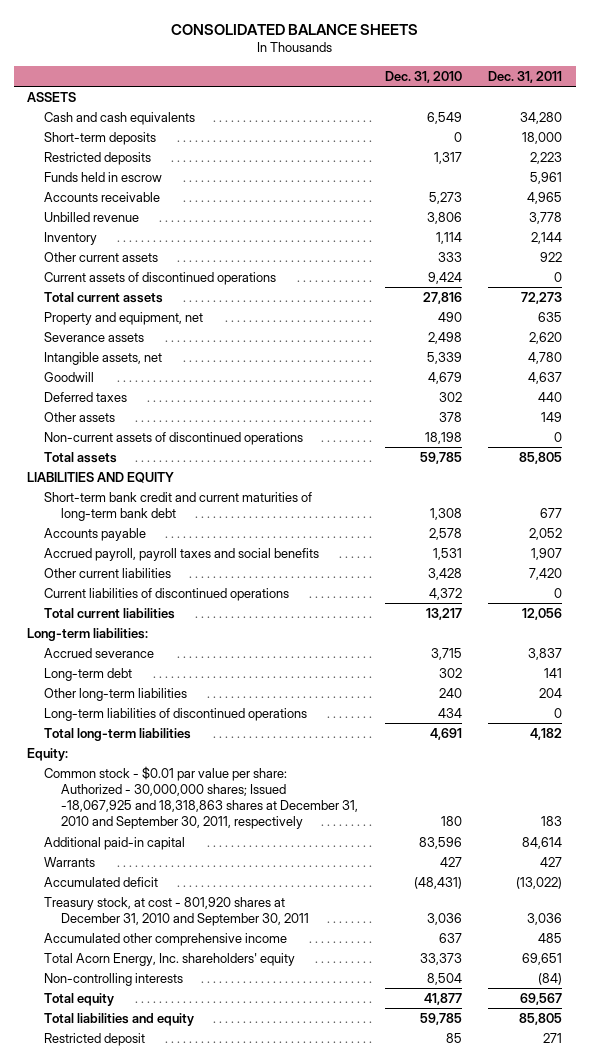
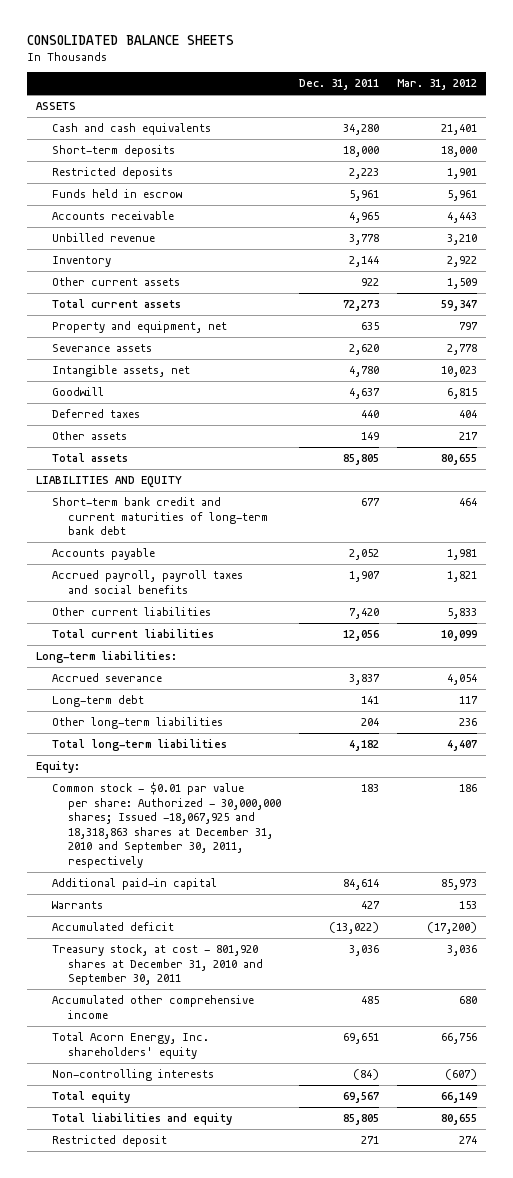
[384,70,462,83] Dec. 31, 2010 -> none
none -> [397,79,478,91] Mar. 31, 2012
[44,271,277,285] Current assets of discontinued operations -> none
[44,431,304,445] Non-current assets of discontinued operations -> none
[44,587,290,601] Current liabilities of discontinued operations -> none
[44,707,308,721] Long-term liabilities of discontinued operations -> none

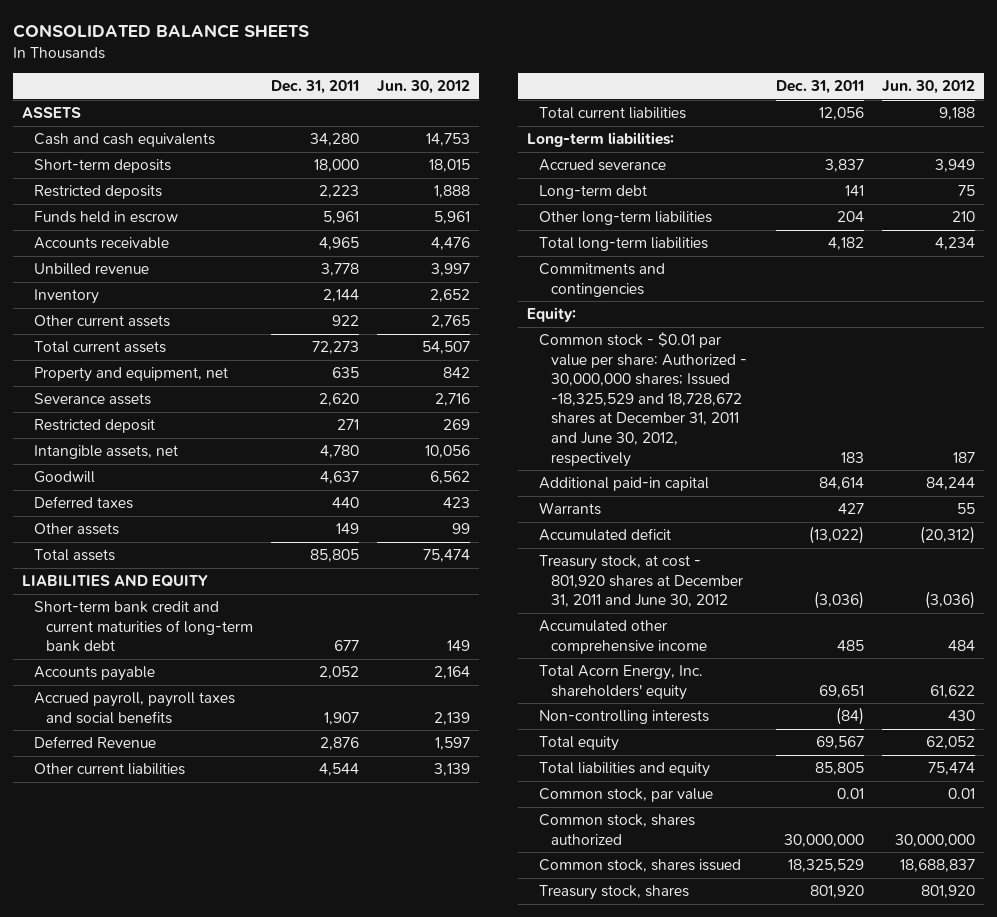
[397,79,478,91] Mar. 31, 2012 -> none
none -> [377,80,471,95] Jun. 30, 2012
[51,1135,167,1148] Restricted deposit -> [34,419,156,434] Restricted deposit
none -> [34,736,157,749] Deferred Revenue
[349,608,380,620] 7,420 -> [319,763,360,777] 4,544
none -> [538,263,665,297] Commitments and contingencies
[51,782,282,868] Common stock - $0.01 par value per share: Authorized - 30,000,000 shares; Issued -18,067,925 and 18,318,863 shares at December 31, 2010 and September 30, 2011, respectively -> [538,332,747,467] Common stock - $0.01 par value per share: Authorized - 30,000,000 shares; Issued -18,325,529 and 18,728,672 shares at December 31, 2011 and June 30, 2012, respectively
[51,944,264,986] Treasury stock, at cost - 801,920 shares at December 31, 2010 and September 30, 2011 -> [538,555,743,608] Treasury stock, at cost - 801,920 shares at December 31, 2011 and June 30, 2012
[349,945,380,957] 3,036 -> [813,591,864,610] (3,036)
none -> [538,788,713,803] Common stock, par value
none -> [538,814,695,845] Common stock, shares authorized
none -> [538,859,741,873] Common stock, shares issued
none -> [538,885,689,901] Treasury stock, shares

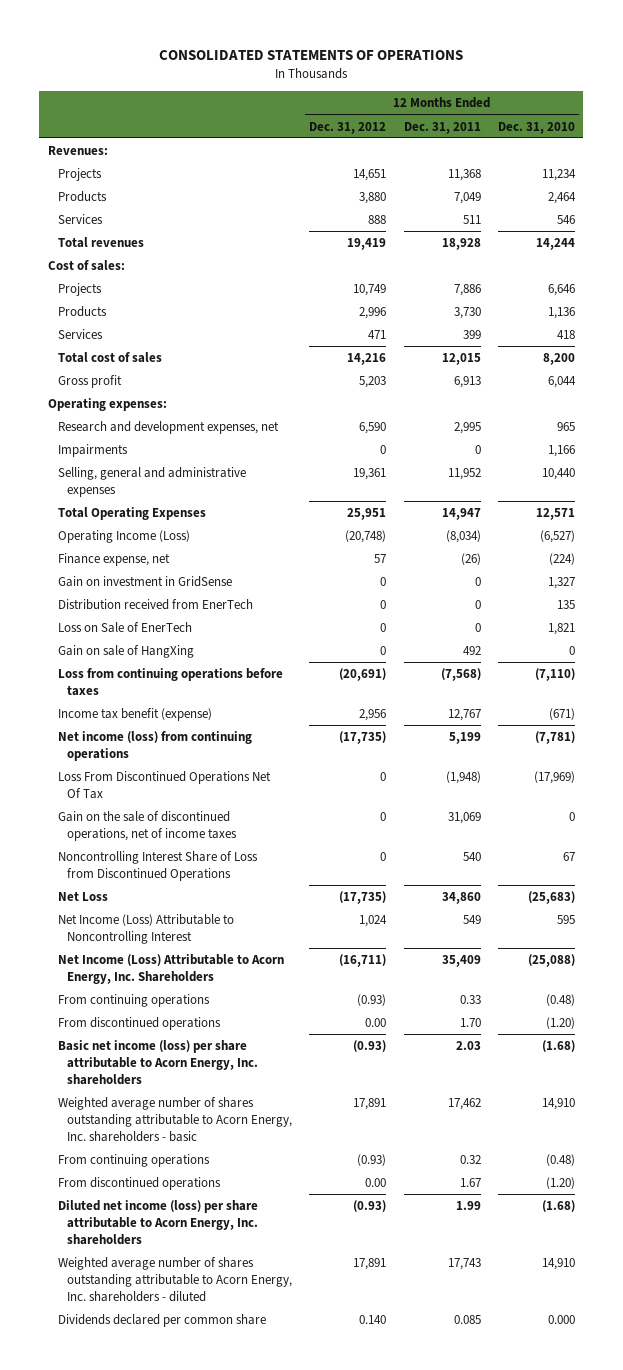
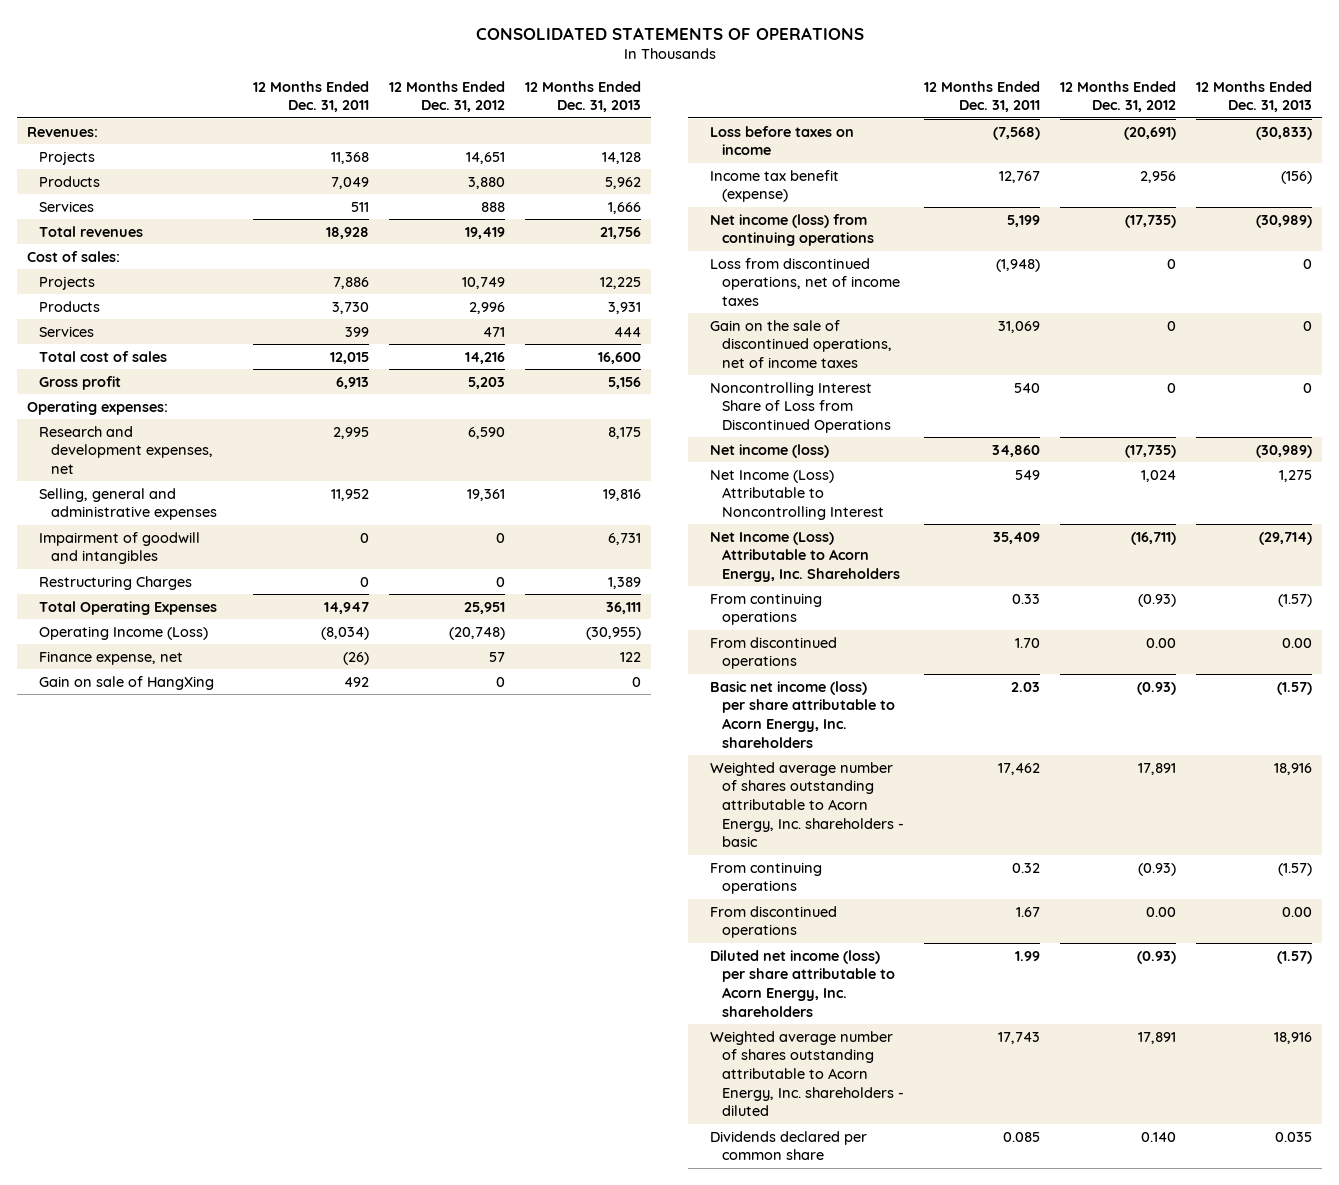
[497,121,575,134] Dec. 31, 2010 -> none
none -> [525,80,642,113] 12 Months Ended Dec. 31, 2013
[57,444,128,458] Impairments -> none
none -> [38,531,200,565] Impairment of goodwill and intangibles
none -> [38,575,192,590] Restructuring Charges
[57,576,232,588] Gain on investment in GridSense -> none
[57,599,253,611] Distribution received from EnerTech -> none
[57,622,192,634] Loss on Sale of EnerTech -> none
[57,668,283,696] Loss from continuing operations before taxes -> [709,125,854,156] Loss before taxes on income
[57,771,271,799] Loss From Discontinued Operations Net Of Tax -> [709,257,900,306] Loss from discontinued operations, net of income taxes
[57,892,108,902] Net Loss -> [709,443,829,458] Net income (loss)

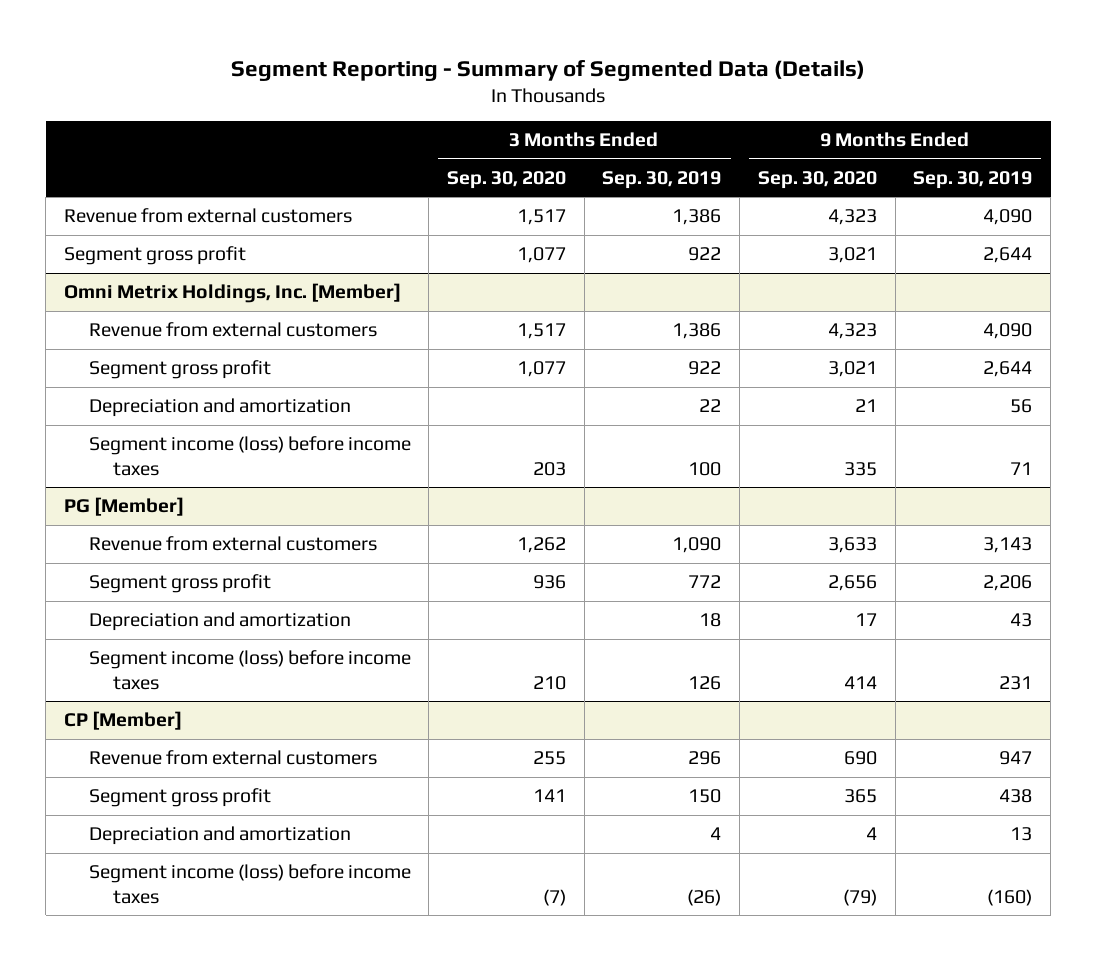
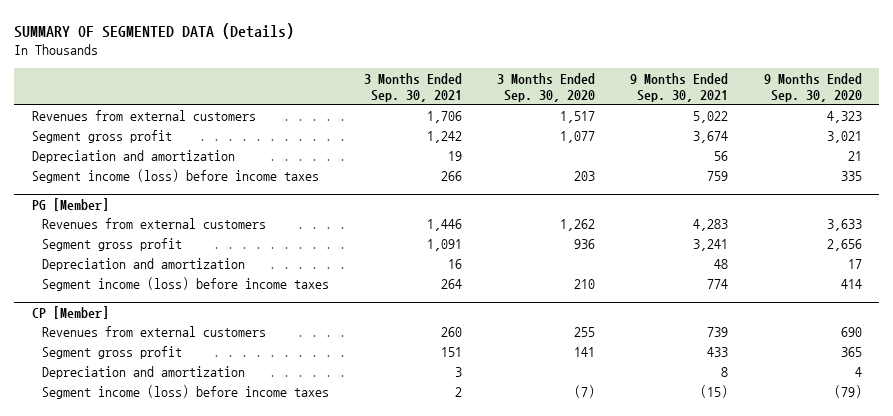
[231,59,866,81] Segment Reporting - Summary of Segmented Data (Details) -> [14,22,295,39] SUMMARY OF SEGMENTED DATA (Details)
[602,170,722,189] Sep. 30, 2019 -> none
[913,170,1033,189] Sep. 30, 2019 -> none
none -> [364,72,463,103] 3 Months Ended Sep. 30, 2021
none -> [630,72,729,103] 9 Months Ended Sep. 30, 2021
[63,246,246,266] Segment gross profit -> none
[63,283,401,304] Omni Metrix Holdings, Inc. [Member] -> none
[88,322,377,338] Revenue from external customers -> none
[63,208,352,224] Revenue from external customers -> [31,110,256,122] Revenues from external customers
[88,536,377,552] Revenue from external customers -> [41,218,266,230] Revenues from external customers
[88,750,377,766] Revenue from external customers -> [41,326,266,338] Revenues from external customers

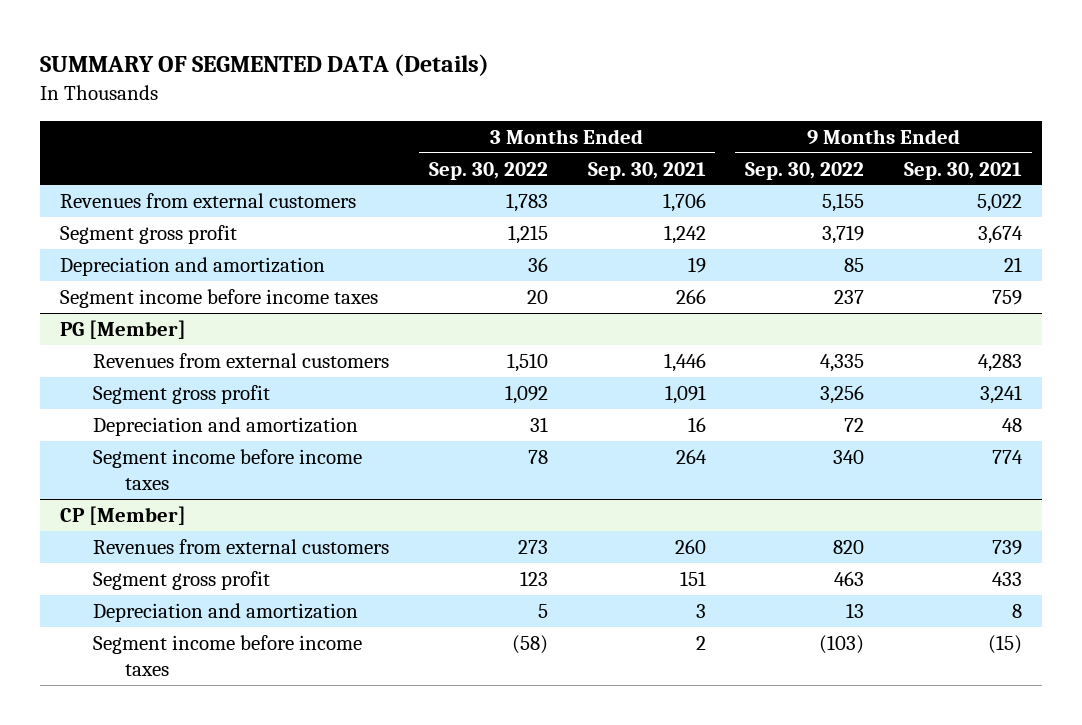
[497,72,596,103] 3 Months Ended Sep. 30, 2020 -> none
[763,72,862,103] 9 Months Ended Sep. 30, 2020 -> none
none -> [428,161,548,180] Sep. 30, 2022
none -> [745,161,865,180] Sep. 30, 2022
[714,151,729,162] 56 -> [1004,256,1023,272] 21
[31,169,319,184] Segment income (loss) before income taxes -> [60,288,379,308] Segment income before income taxes
[41,277,329,292] Segment income (loss) before income taxes -> [92,448,362,490] Segment income before income taxes
[41,385,329,400] Segment income (loss) before income taxes -> [92,634,362,676] Segment income before income taxes

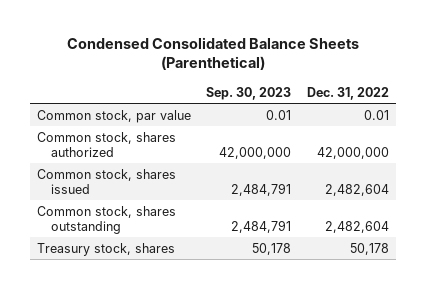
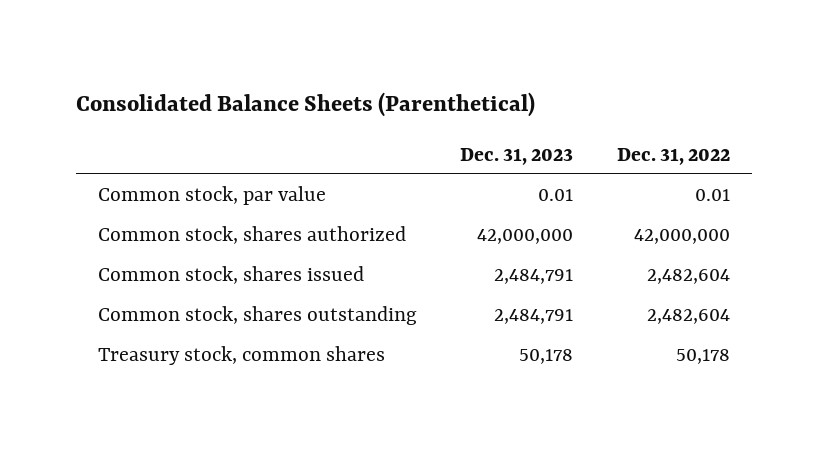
[66,37,359,71] Condensed Consolidated Balance Sheets (Parenthetical) -> [75,92,535,118] Consolidated Balance Sheets (Parenthetical)
[206,86,292,100] Sep. 30, 2023 -> none
none -> [460,147,574,165] Dec. 31, 2023
[37,242,176,256] Treasury stock, shares -> [97,346,385,366] Treasury stock, common shares

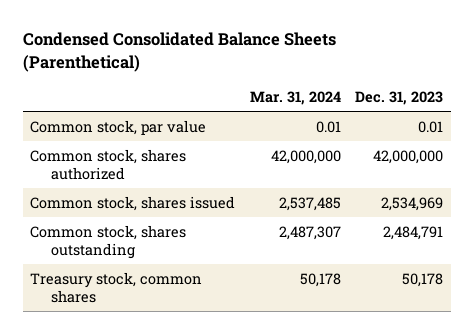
[75,92,535,118] Consolidated Balance Sheets (Parenthetical) -> [22,32,336,72] Condensed Consolidated Balance Sheets (Parenthetical)
[616,147,730,165] Dec. 31, 2022 -> none
none -> [249,90,341,105] Mar. 31, 2024
[494,269,574,285] 2,484,791 -> [381,196,444,211] 2,534,969

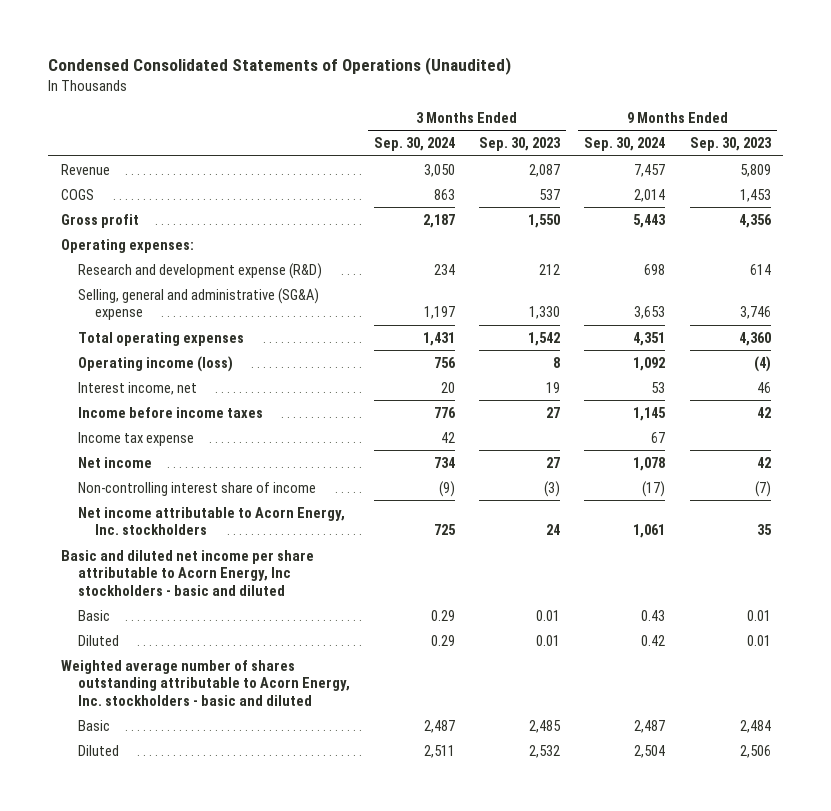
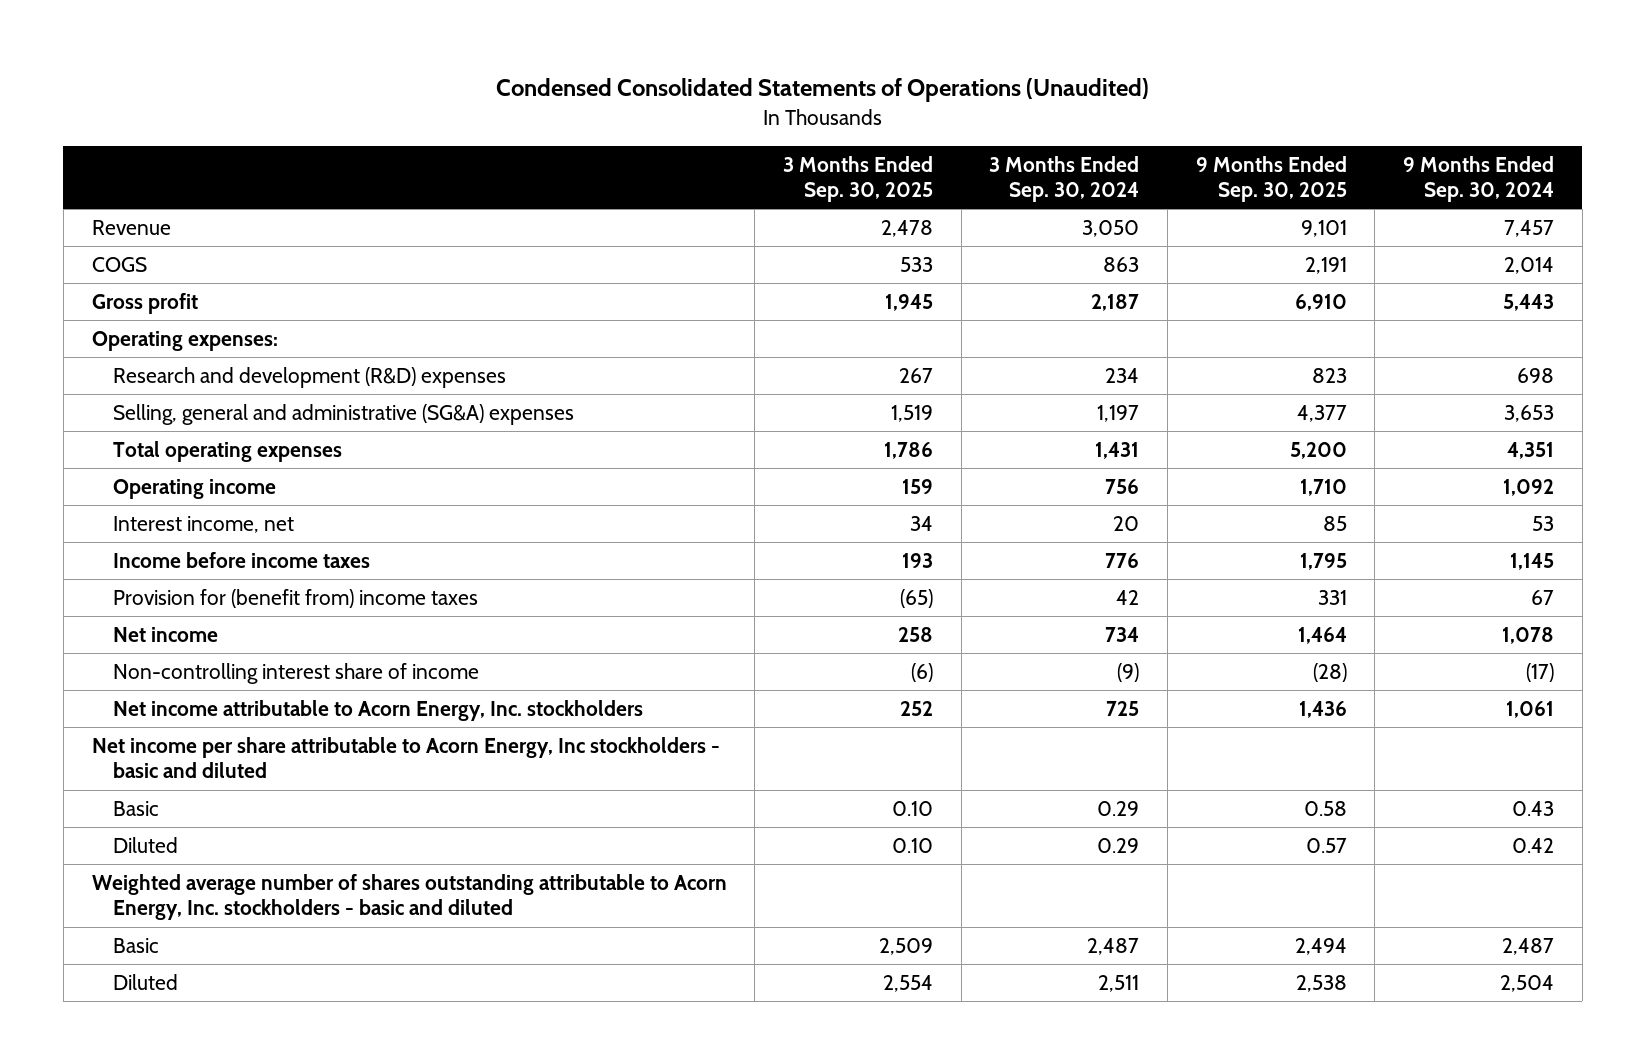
[479,137,562,152] Sep. 30, 2023 -> none
[689,137,772,152] Sep. 30, 2023 -> none
none -> [782,155,933,202] 3 Months Ended Sep. 30, 2025
none -> [1195,155,1347,202] 9 Months Ended Sep. 30, 2025
[77,262,322,279] Research and development expense (R&D) -> [112,367,506,389] Research and development (R&D) expenses
[77,287,319,321] Selling, general and administrative (SG&A) expense -> [112,404,574,426] Selling, general and administrative (SG&A) expenses
[77,355,233,372] Operating income (loss) -> [112,479,276,500] Operating income
[77,431,194,446] Income tax expense -> [112,589,478,609] Provision for (benefit from) income taxes
[60,549,314,596] Basic and diluted net income per share attributable to Acorn Energy, Inc stockholders - basic and diluted -> [91,737,720,779] Net income per share attributable to Acorn Energy, Inc stockholders - basic and diluted

